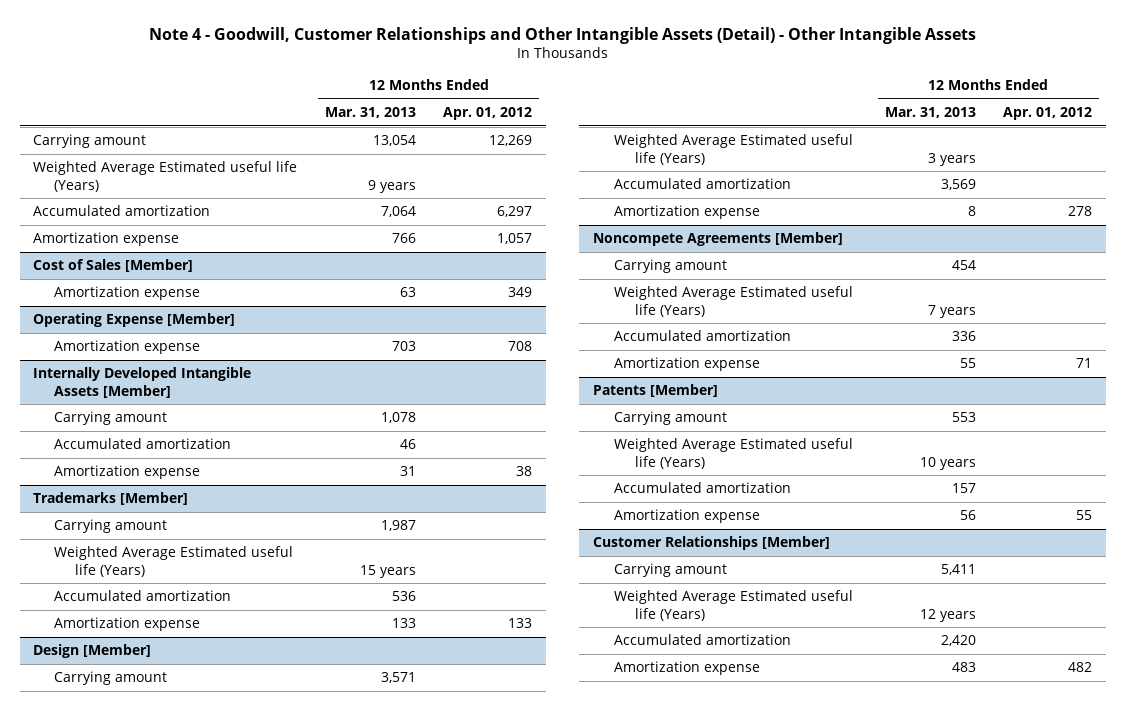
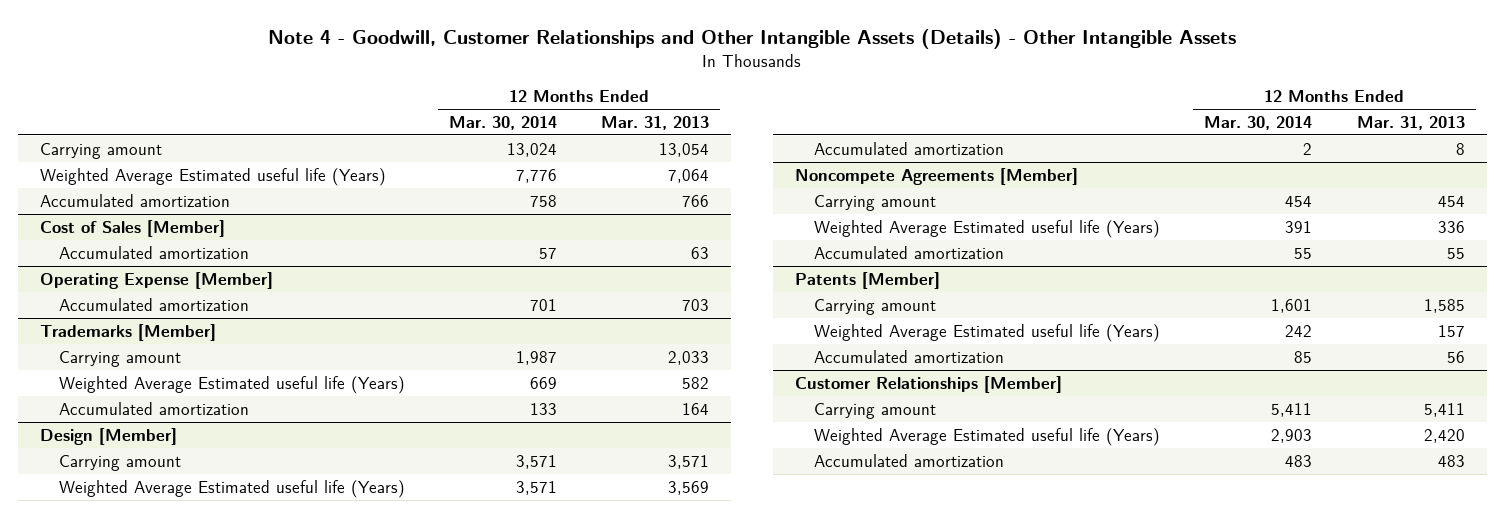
[148,27,976,45] Note 4 - Goodwill, Customer Relationships and Other Intangible Assets (Detail) - Other Intangible Assets -> [268,29,1237,50] Note 4 - Goodwill, Customer Relationships and Other Intangible Assets (Details) - Other Intangible Assets
[443,107,533,121] Apr. 01, 2012 -> none
none -> [448,115,557,130] Mar. 30, 2014
[33,232,180,247] Amortization expense -> none
[367,179,416,193] 9 years -> [668,168,710,183] 7,064
[380,206,416,218] 7,064 -> [682,194,710,207] 766
[54,286,201,301] Amortization expense -> [58,245,249,259] Accumulated amortization
[33,367,252,398] Internally Developed Intangible Assets [Member] -> none
[54,411,168,426] Carrying amount -> none
[54,438,232,450] Accumulated amortization -> none
[54,465,201,480] Amortization expense -> none
[54,340,201,355] Amortization expense -> [58,297,249,311] Accumulated amortization
[54,617,201,632] Amortization expense -> none
[380,520,416,532] 1,987 -> [668,350,710,365] 2,033
[359,564,416,578] 15 years -> [682,376,710,389] 582
[391,591,416,602] 536 -> [682,402,710,415] 164
[614,205,761,220] Amortization expense -> none
[927,152,976,166] 3 years -> [668,480,710,495] 3,569
[940,179,976,191] 3,569 -> [1455,142,1465,155] 8
[614,357,761,372] Amortization expense -> none
[927,304,976,318] 7 years -> [1437,220,1465,233] 336
[951,331,976,342] 336 -> [1446,247,1465,259] 55
[614,509,761,524] Amortization expense -> none
[951,412,976,423] 553 -> [1423,298,1465,313] 1,585
[919,456,976,470] 10 years -> [1437,324,1465,337] 157
[951,483,976,494] 157 -> [1446,350,1465,363] 56
[614,661,761,676] Amortization expense -> none
[919,608,976,622] 12 years -> [1423,428,1465,443] 2,420
[940,635,976,647] 2,420 -> [1437,454,1465,467] 483

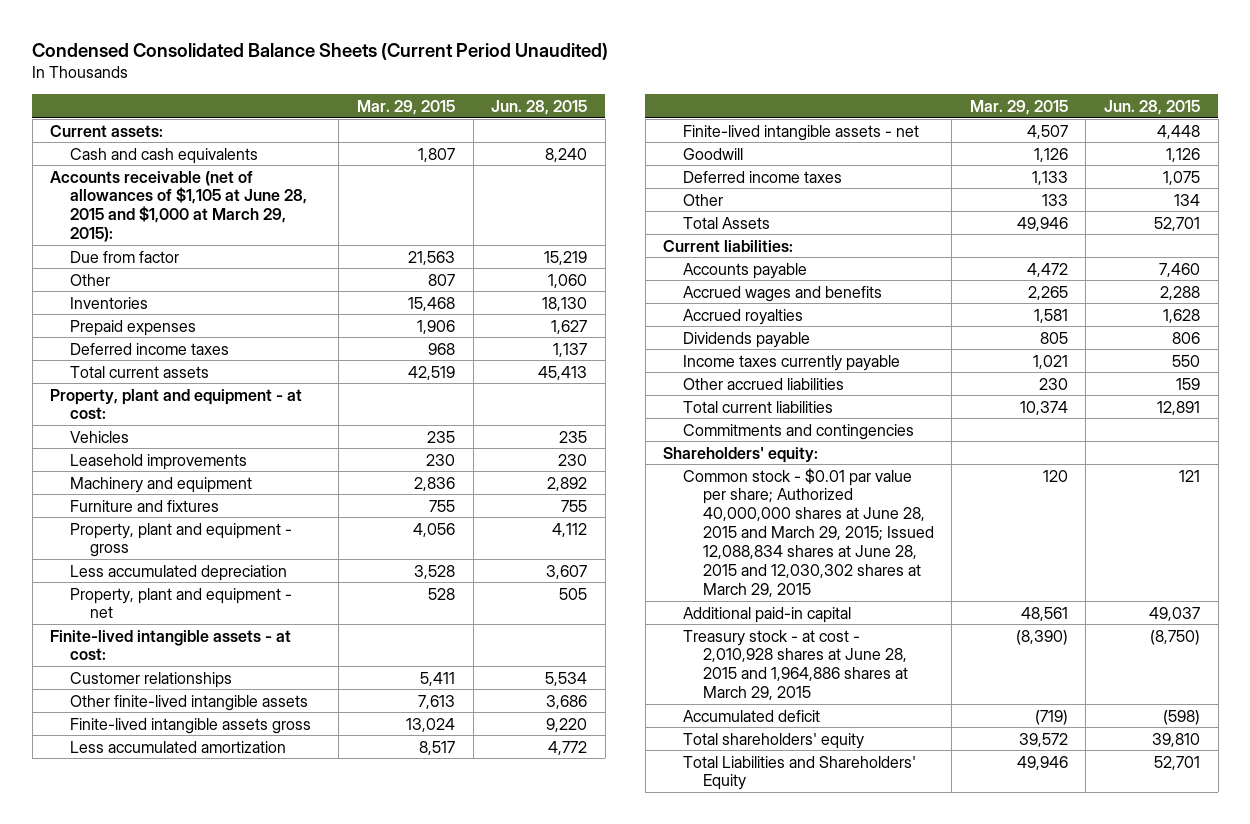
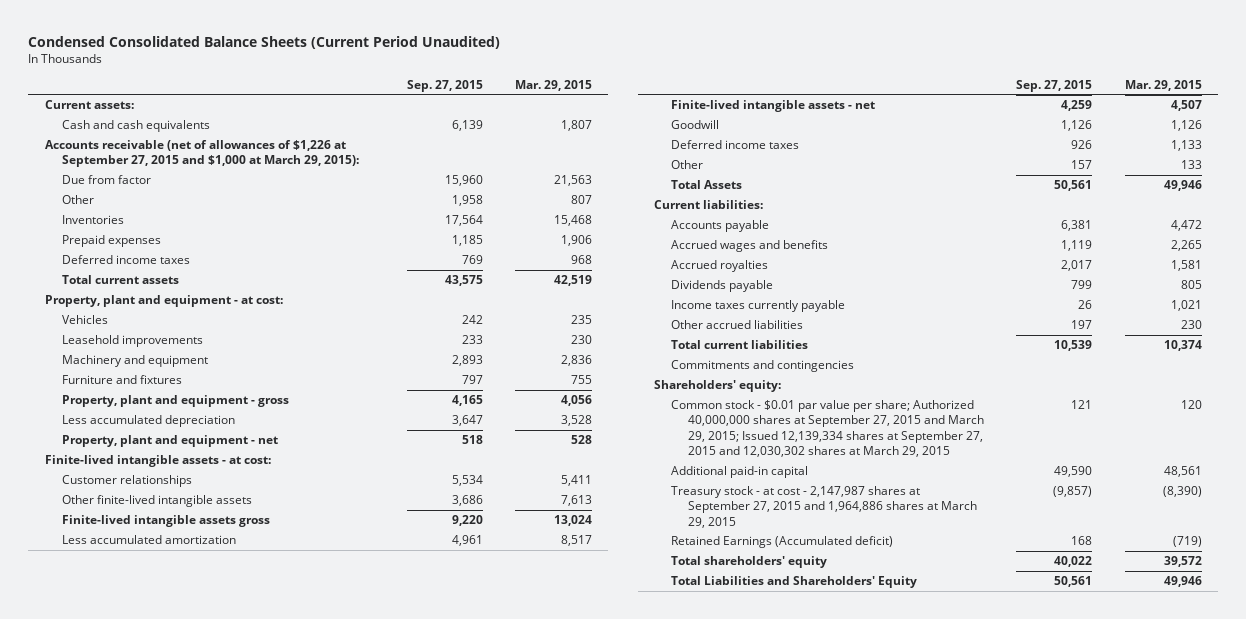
[491,99,588,115] Jun. 28, 2015 -> none
none -> [406,79,483,92] Sep. 27, 2015
[50,170,308,243] Accounts receivable (net of allowances of $1,105 at June 28, 2015 and $1,000 at March 29, 2015): -> [44,139,359,168] Accounts receivable (net of allowances of $1,226 at September 27, 2015 and $1,000 at March 29, 2015):
[682,467,934,597] Common stock - $0.01 par value per share; Authorized 40,000,000 shares at June 28, 2015 and March 29, 2015; Issued 12,088,834 shares at June 28, 2015 and 12,030,302 shares at March 29, 2015 -> [671,399,984,458] Common stock - $0.01 par value per share; Authorized 40,000,000 shares at September 27, 2015 and March 29, 2015; Issued 12,139,334 shares at September 27, 2015 and 12,030,302 shares at March 29, 2015
[682,629,908,701] Treasury stock - at cost - 2,010,928 shares at June 28, 2015 and 1,964,886 shares at March 29, 2015 -> [671,485,977,528] Treasury stock - at cost - 2,147,987 shares at September 27, 2015 and 1,964,886 shares at March 29, 2015
[682,709,820,722] Accumulated deficit -> [671,535,894,548] Retained Earnings (Accumulated deficit)

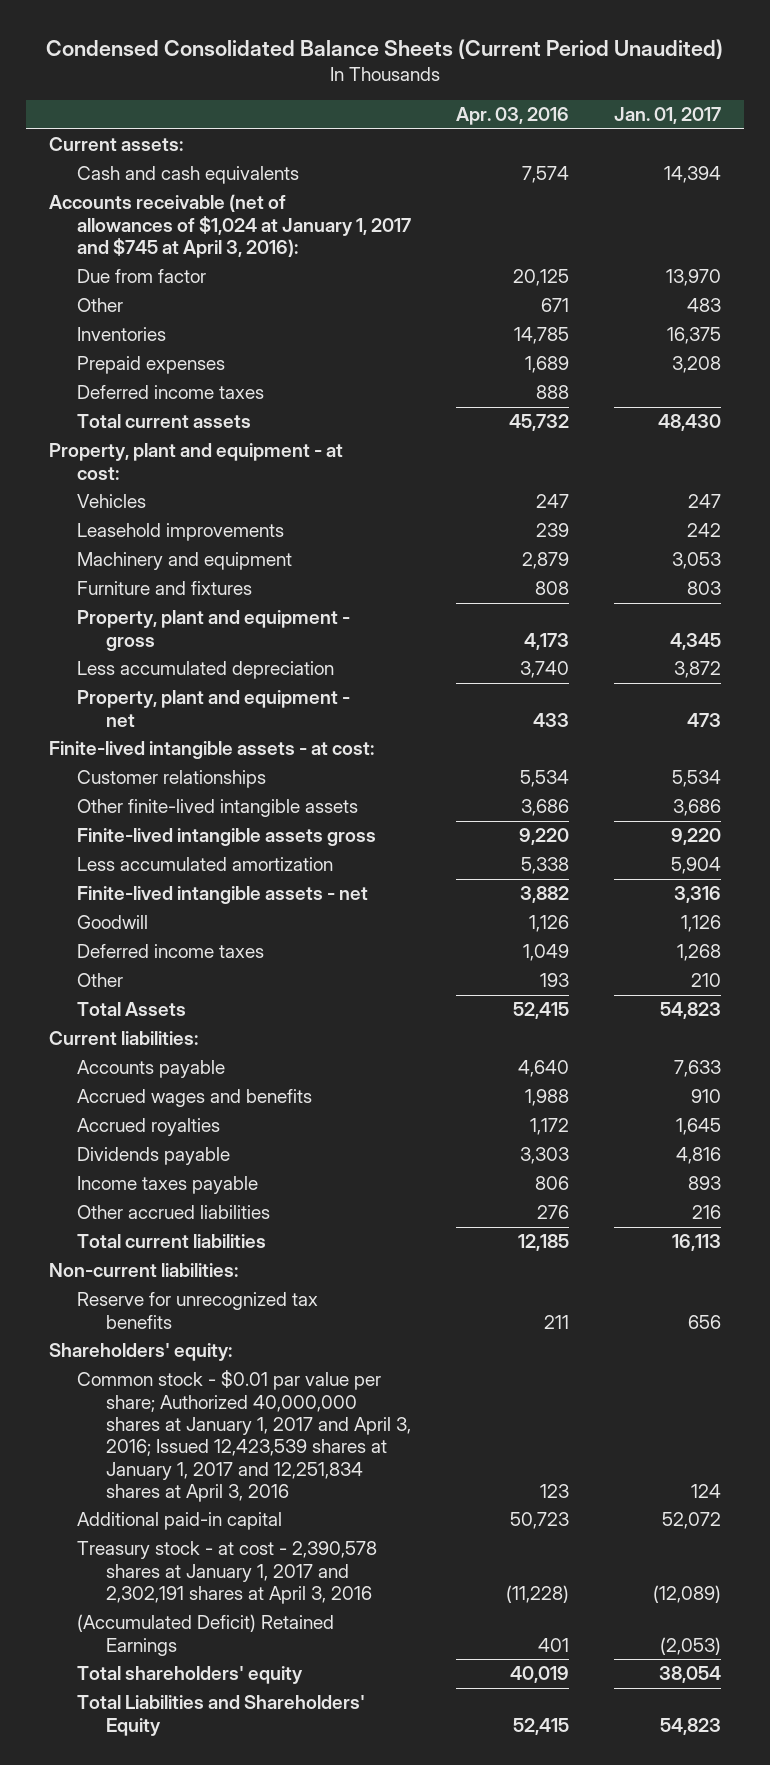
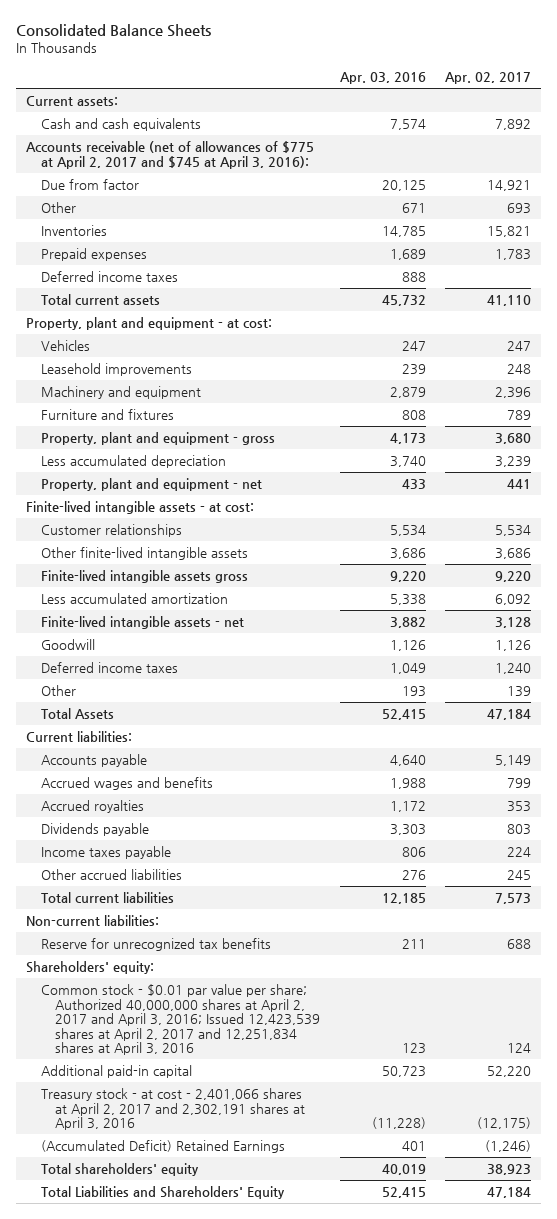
[46,38,724,59] Condensed Consolidated Balance Sheets (Current Period Unaudited) -> [15,24,211,38] Consolidated Balance Sheets
[614,107,722,125] Jan. 01, 2017 -> none
none -> [445,71,532,84] Apr. 02, 2017
[48,194,412,258] Accounts receivable (net of allowances of $1,024 at January 1, 2017 and $745 at April 3, 2016): -> [25,140,314,169] Accounts receivable (net of allowances of $775 at April 2, 2017 and $745 at April 3, 2016):
[77,1370,412,1502] Common stock - $0.01 par value per share; Authorized 40,000,000 shares at January 1, 2017 and April 3, 2016; Issued 12,423,539 shares at January 1, 2017 and 12,251,834 shares at April 3, 2016 -> [40,983,321,1056] Common stock - $0.01 par value per share; Authorized 40,000,000 shares at April 2, 2017 and April 3, 2016; Issued 12,423,539 shares at April 2, 2017 and 12,251,834 shares at April 3, 2016
[77,1541,378,1604] Treasury stock - at cost - 2,390,578 shares at January 1, 2017 and 2,302,191 shares at April 3, 2016 -> [40,1087,306,1131] Treasury stock - at cost - 2,401,066 shares at April 2, 2017 and 2,302,191 shares at April 3, 2016

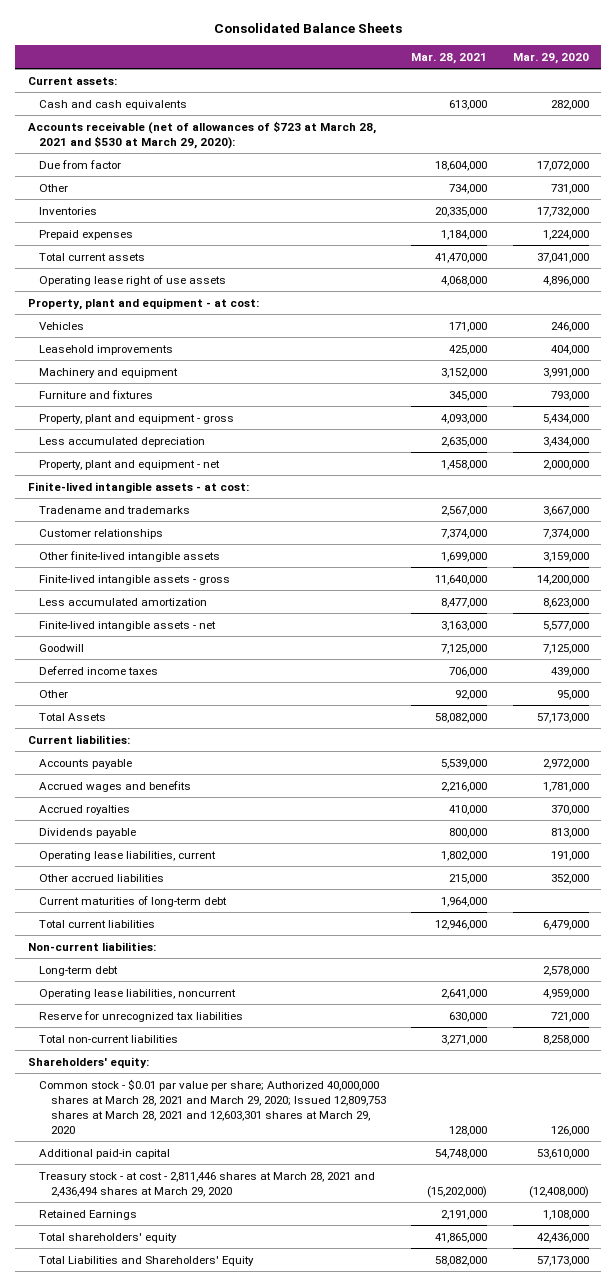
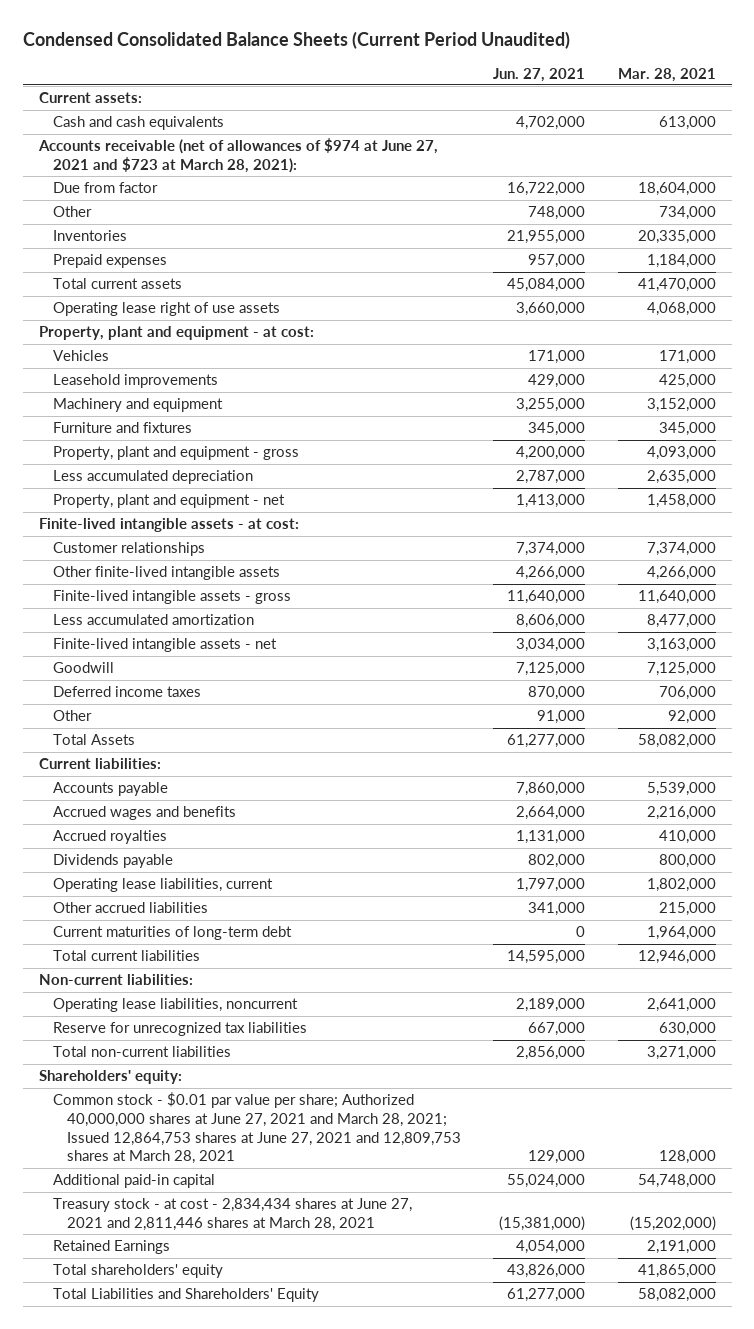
[214,23,403,34] Consolidated Balance Sheets -> [22,31,570,50] Condensed Consolidated Balance Sheets (Current Period Unaudited)
[512,52,589,64] Mar. 29, 2020 -> none
none -> [493,67,586,82] Jun. 27, 2021
[27,120,376,149] Accounts receivable (net of allowances of $723 at March 28, 2021 and $530 at March 29, 2020): -> [37,138,438,174] Accounts receivable (net of allowances of $974 at June 27, 2021 and $723 at March 28, 2021):
[39,505,191,514] Tradename and trademarks -> none
[441,551,488,562] 1,699,000 -> [646,566,716,581] 4,266,000
[39,965,119,976] Long-term debt -> none
[39,1078,386,1134] Common stock - $0.01 par value per share; Authorized 40,000,000 shares at March 28, 2021 and March 29, 2020; Issued 12,809,753 shares at March 28, 2021 and 12,603,301 shares at March 29, 2020 -> [53,1092,462,1165] Common stock - $0.01 par value per share; Authorized 40,000,000 shares at June 27, 2021 and March 28, 2021; Issued 12,864,753 shares at June 27, 2021 and 12,809,753 shares at March 28, 2021
[39,1171,376,1197] Treasury stock - at cost - 2,811,446 shares at March 28, 2021 and 2,436,494 shares at March 29, 2020 -> [53,1198,413,1232] Treasury stock - at cost - 2,834,434 shares at June 27, 2021 and 2,811,446 shares at March 28, 2021

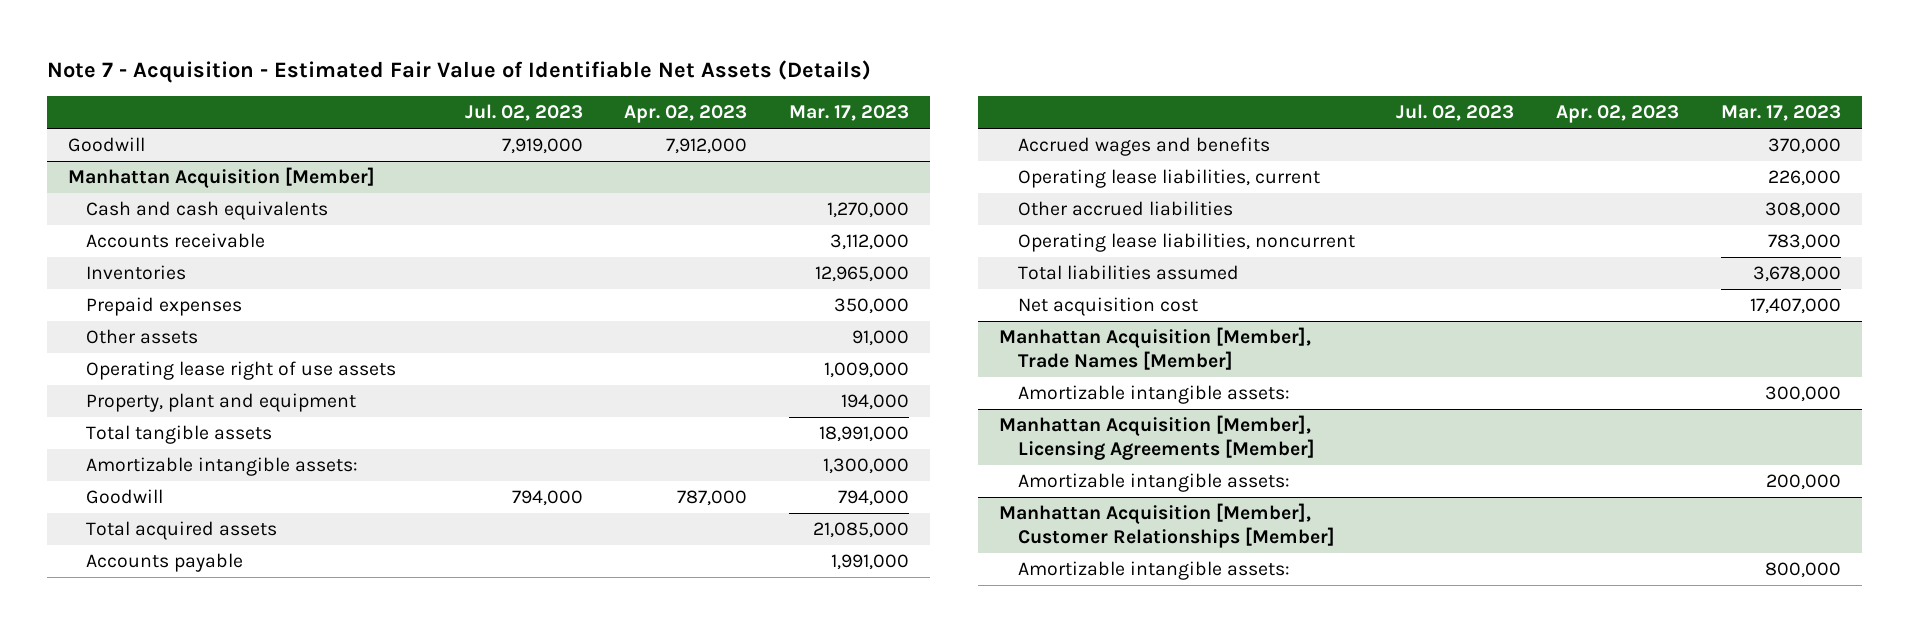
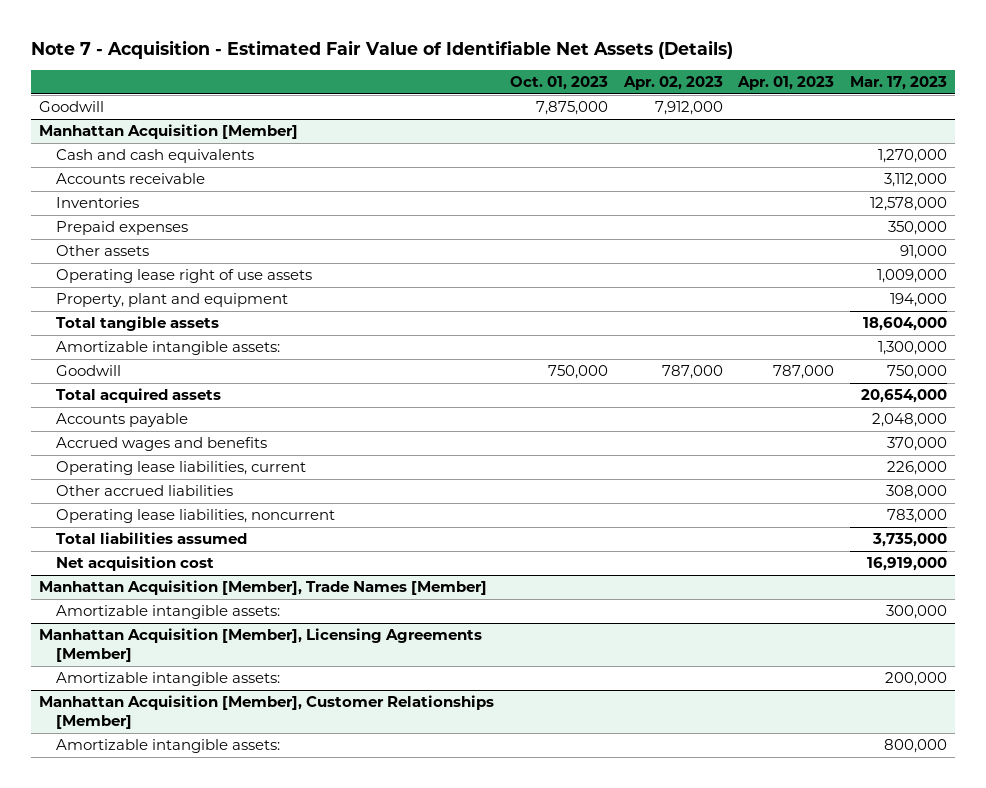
[464,104,583,122] Jul. 02, 2023 -> none
none -> [509,76,608,91] Oct. 01, 2023
none -> [737,76,835,91] Apr. 01, 2023
[815,266,910,283] 12,965,000 -> [870,197,948,212] 12,578,000
[819,426,910,443] 18,991,000 -> [863,317,948,332] 18,604,000
[838,490,910,507] 794,000 -> [887,365,948,380] 750,000
[813,522,910,539] 21,085,000 -> [861,389,948,404] 20,654,000
[831,554,910,571] 1,991,000 -> [872,413,948,428] 2,048,000
[1752,266,1841,283] 3,678,000 -> [872,533,948,548] 3,735,000
[1749,298,1841,315] 17,407,000 -> [867,557,948,572] 16,919,000

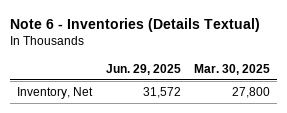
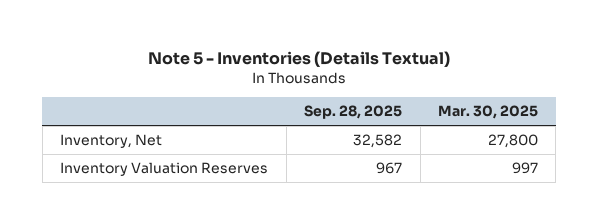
[10,17,261,32] Note 6 - Inventories (Details Textual) -> [148,51,451,68] Note 5 - Inventories (Details Textual)
[105,63,181,75] Jun. 29, 2025 -> none
none -> [304,105,403,120] Sep. 28, 2025
none -> [60,162,269,177] Inventory Valuation Reserves

